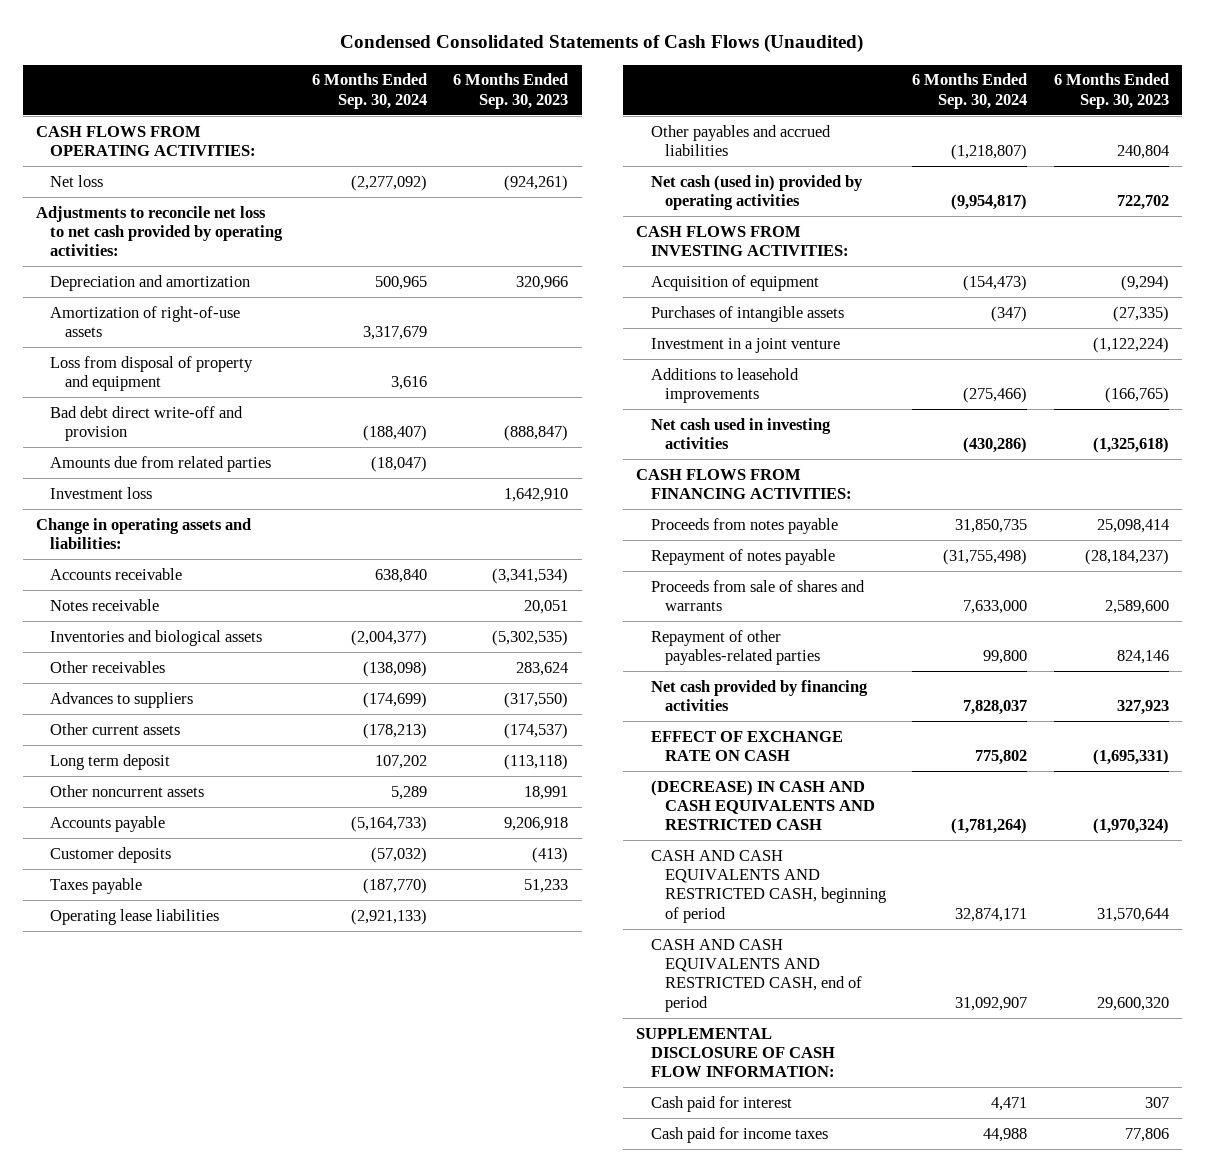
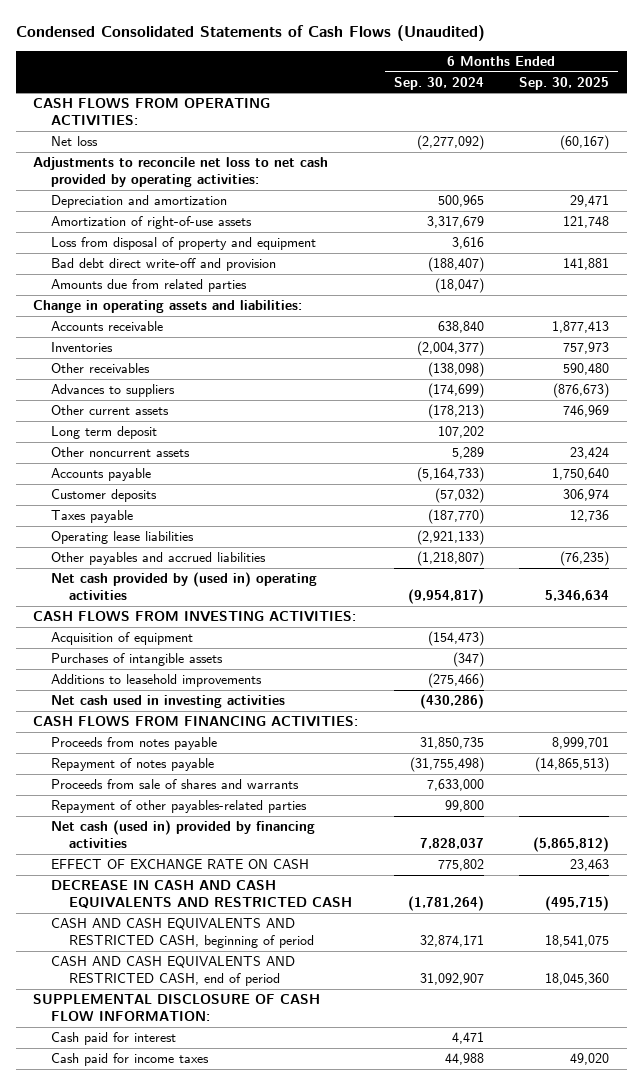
[453,73,569,109] 6 Months Ended Sep. 30, 2023 -> none
none -> [519,76,610,90] Sep. 30, 2025
[50,486,153,499] Investment loss -> none
[50,598,160,611] Notes receivable -> none
[50,629,263,646] Inventories and biological assets -> [51,342,114,353] Inventories
[650,174,863,211] Net cash (used in) provided by operating activities -> [51,572,318,600] Net cash provided by (used in) operating activities
[650,337,840,353] Investment in a joint venture -> none
[650,679,868,712] Net cash provided by financing activities -> [51,820,316,848] Net cash (used in) provided by financing activities
[650,779,875,831] (DECREASE) IN CASH AND CASH EQUIVALENTS AND RESTRICTED CASH -> [51,880,353,909] DECREASE IN CASH AND CASH EQUIVALENTS AND RESTRICTED CASH

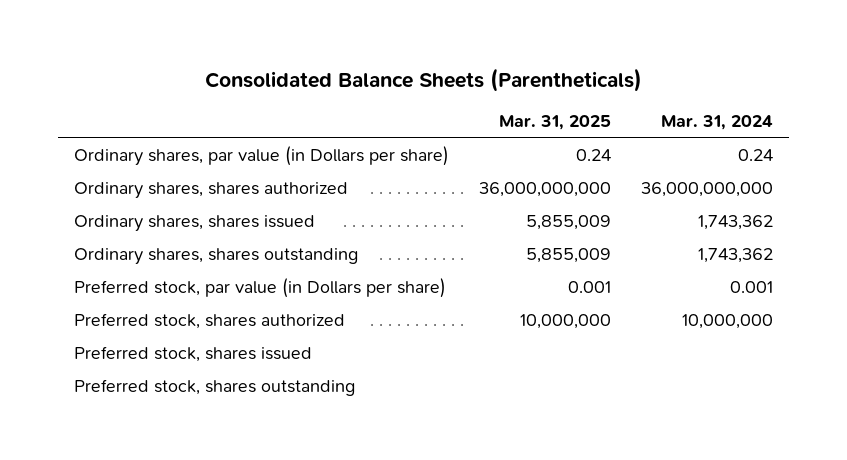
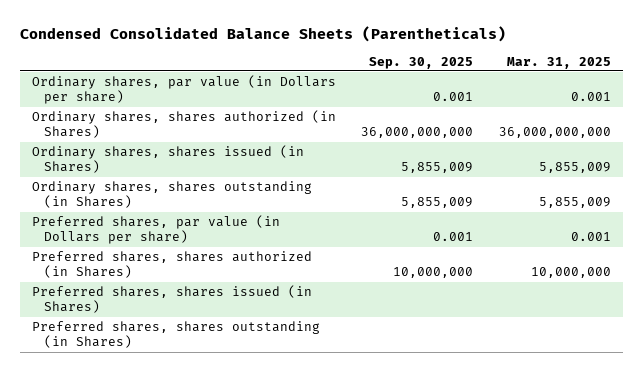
[204,67,642,92] Consolidated Balance Sheets (Parentheticals) -> [19,26,506,43] Condensed Consolidated Balance Sheets (Parentheticals)
[661,115,774,131] Mar. 31, 2024 -> none
none -> [369,56,474,69] Sep. 30, 2025
[576,148,612,161] 0.24 -> [570,92,611,102] 0.001
[73,181,348,199] Ordinary shares, shares authorized -> [32,109,337,139] Ordinary shares, shares authorized (in Shares)
[73,214,315,232] Ordinary shares, shares issued -> [32,144,305,174] Ordinary shares, shares issued (in Shares)
[73,247,358,265] Ordinary shares, shares outstanding -> [32,180,313,209] Ordinary shares, shares outstanding (in Shares)
[73,277,446,298] Preferred stock, par value (in Dollars per share) -> [32,214,281,245] Preferred shares, par value (in Dollars per share)
[73,312,345,329] Preferred stock, shares authorized -> [32,250,313,279] Preferred shares, shares authorized (in Shares)
[73,345,312,362] Preferred stock, shares issued -> [32,284,313,314] Preferred shares, shares issued (in Shares)
[73,378,355,396] Preferred stock, shares outstanding -> [32,320,321,349] Preferred shares, shares outstanding (in Shares)

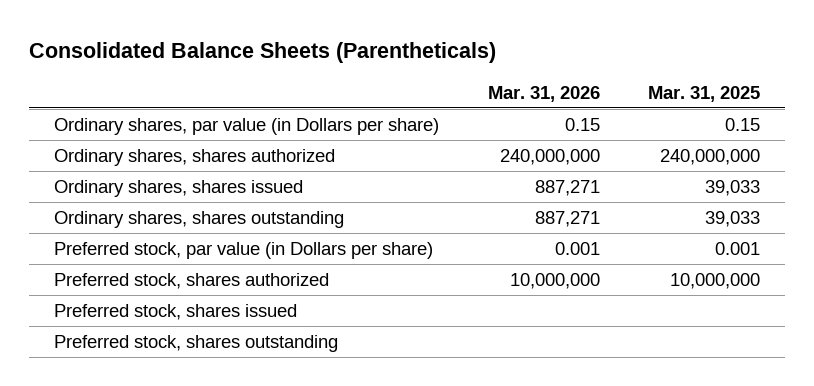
[19,26,506,43] Condensed Consolidated Balance Sheets (Parentheticals) -> [29,42,497,64] Consolidated Balance Sheets (Parentheticals)
[369,56,474,69] Sep. 30, 2025 -> none
none -> [487,85,600,102] Mar. 31, 2026
[570,92,611,102] 0.001 -> [725,117,761,131] 0.15
[32,109,337,139] Ordinary shares, shares authorized (in Shares) -> [53,148,335,166] Ordinary shares, shares authorized
[498,127,611,139] 36,000,000,000 -> [660,148,761,165] 240,000,000
[32,144,305,174] Ordinary shares, shares issued (in Shares) -> [53,179,303,197] Ordinary shares, shares issued
[538,162,611,174] 5,855,009 -> [705,179,761,196] 39,033
[32,180,313,209] Ordinary shares, shares outstanding (in Shares) -> [53,210,344,228] Ordinary shares, shares outstanding
[538,197,611,209] 5,855,009 -> [705,210,761,227] 39,033
[32,214,281,245] Preferred shares, par value (in Dollars per share) -> [53,241,433,259] Preferred stock, par value (in Dollars per share)
[32,250,313,279] Preferred shares, shares authorized (in Shares) -> [53,272,329,289] Preferred stock, shares authorized
[32,284,313,314] Preferred shares, shares issued (in Shares) -> [53,303,297,320] Preferred stock, shares issued
[32,320,321,349] Preferred shares, shares outstanding (in Shares) -> [53,334,338,352] Preferred stock, shares outstanding

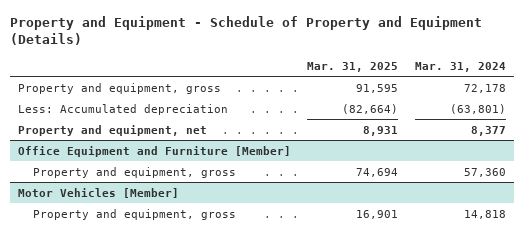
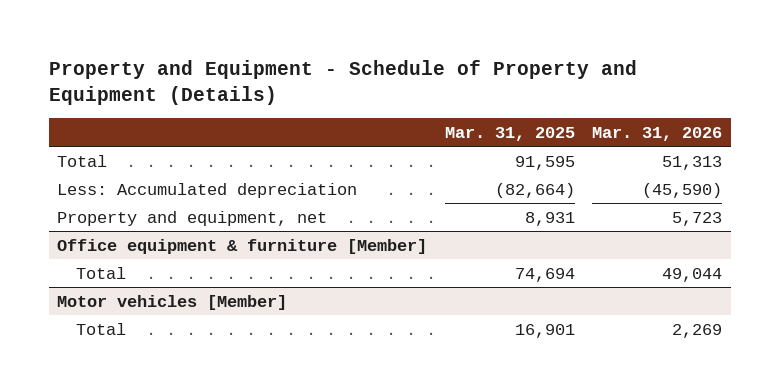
[414,61,506,72] Mar. 31, 2024 -> none
none -> [592,127,723,142] Mar. 31, 2026
[17,82,221,94] Property and equipment, gross -> [57,154,108,167] Total
[17,145,291,157] Office Equipment and Furniture [Member] -> [57,238,428,254] Office equipment & furniture [Member]
[32,166,236,178] Property and equipment, gross -> [75,266,126,279] Total
[17,187,179,198] Motor Vehicles [Member] -> [57,294,288,310] Motor vehicles [Member]
[32,208,236,220] Property and equipment, gross -> [75,322,126,335] Total

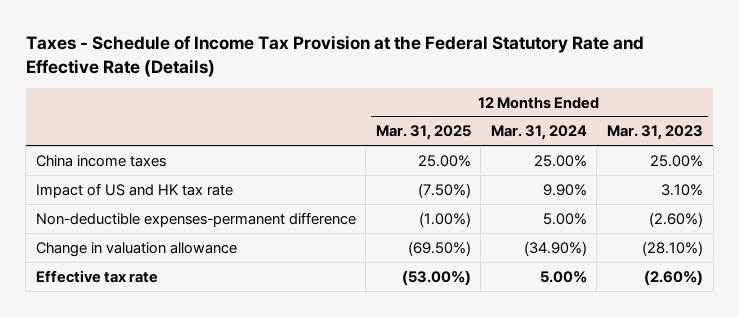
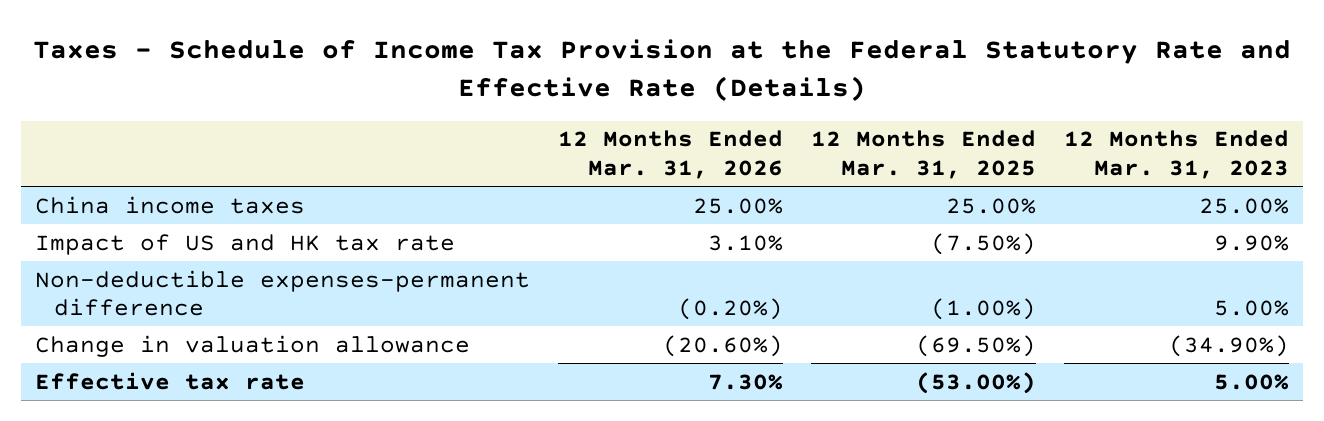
[490,125,587,141] Mar. 31, 2024 -> none
none -> [557,130,783,179] 12 Months Ended Mar. 31, 2026
[661,183,704,196] 3.10% -> [1214,234,1290,251] 9.90%
[649,211,704,227] (2.60%) -> [1214,300,1290,317] 5.00%
[642,240,704,256] (28.10%) -> [1169,334,1290,357] (34.90%)
[644,269,704,285] (2.60%) -> [1214,373,1290,390] 5.00%

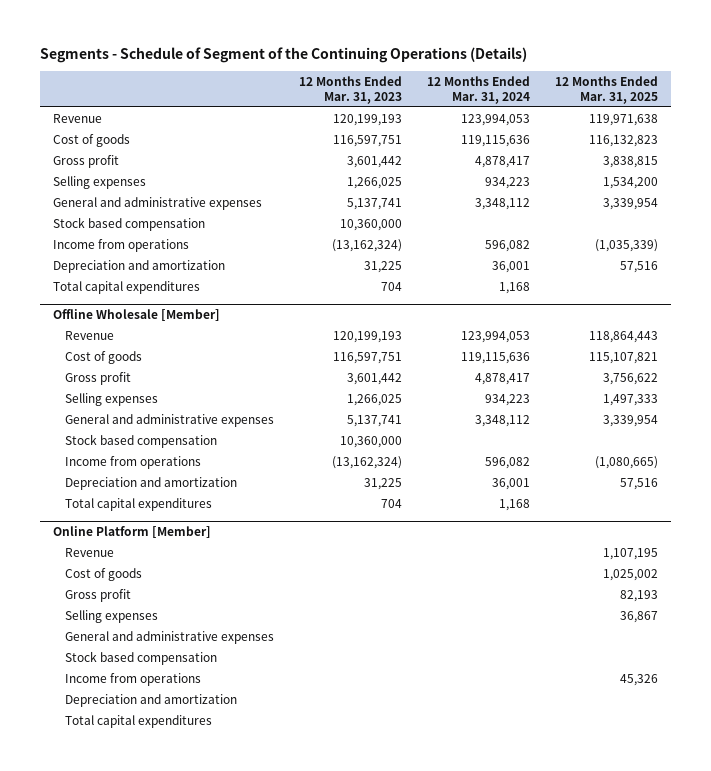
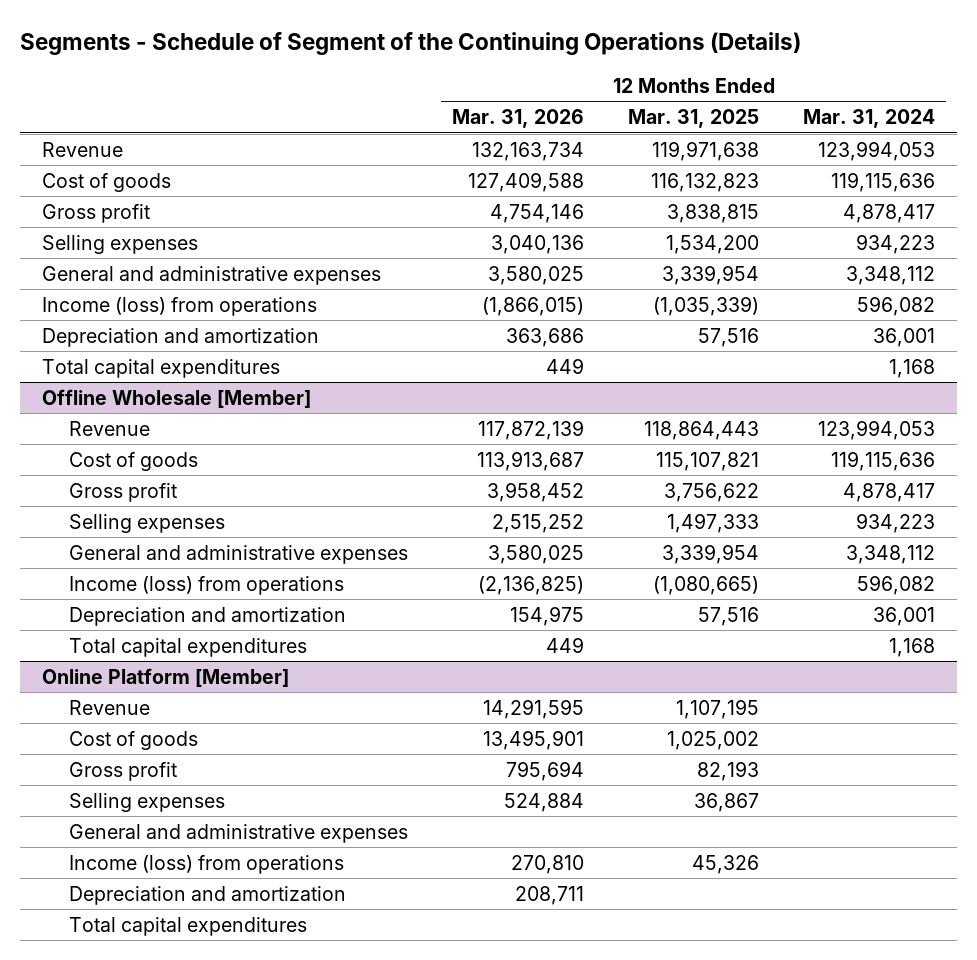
[299,75,403,104] 12 Months Ended Mar. 31, 2023 -> none
none -> [452,109,585,129] Mar. 31, 2026
[52,216,205,231] Stock based compensation -> none
[52,238,189,252] Income from operations -> [41,296,317,316] Income (loss) from operations
[65,433,218,448] Stock based compensation -> none
[65,455,202,469] Income from operations -> [69,575,345,595] Income (loss) from operations
[65,650,218,665] Stock based compensation -> none
[65,672,202,686] Income from operations -> [69,854,345,874] Income (loss) from operations

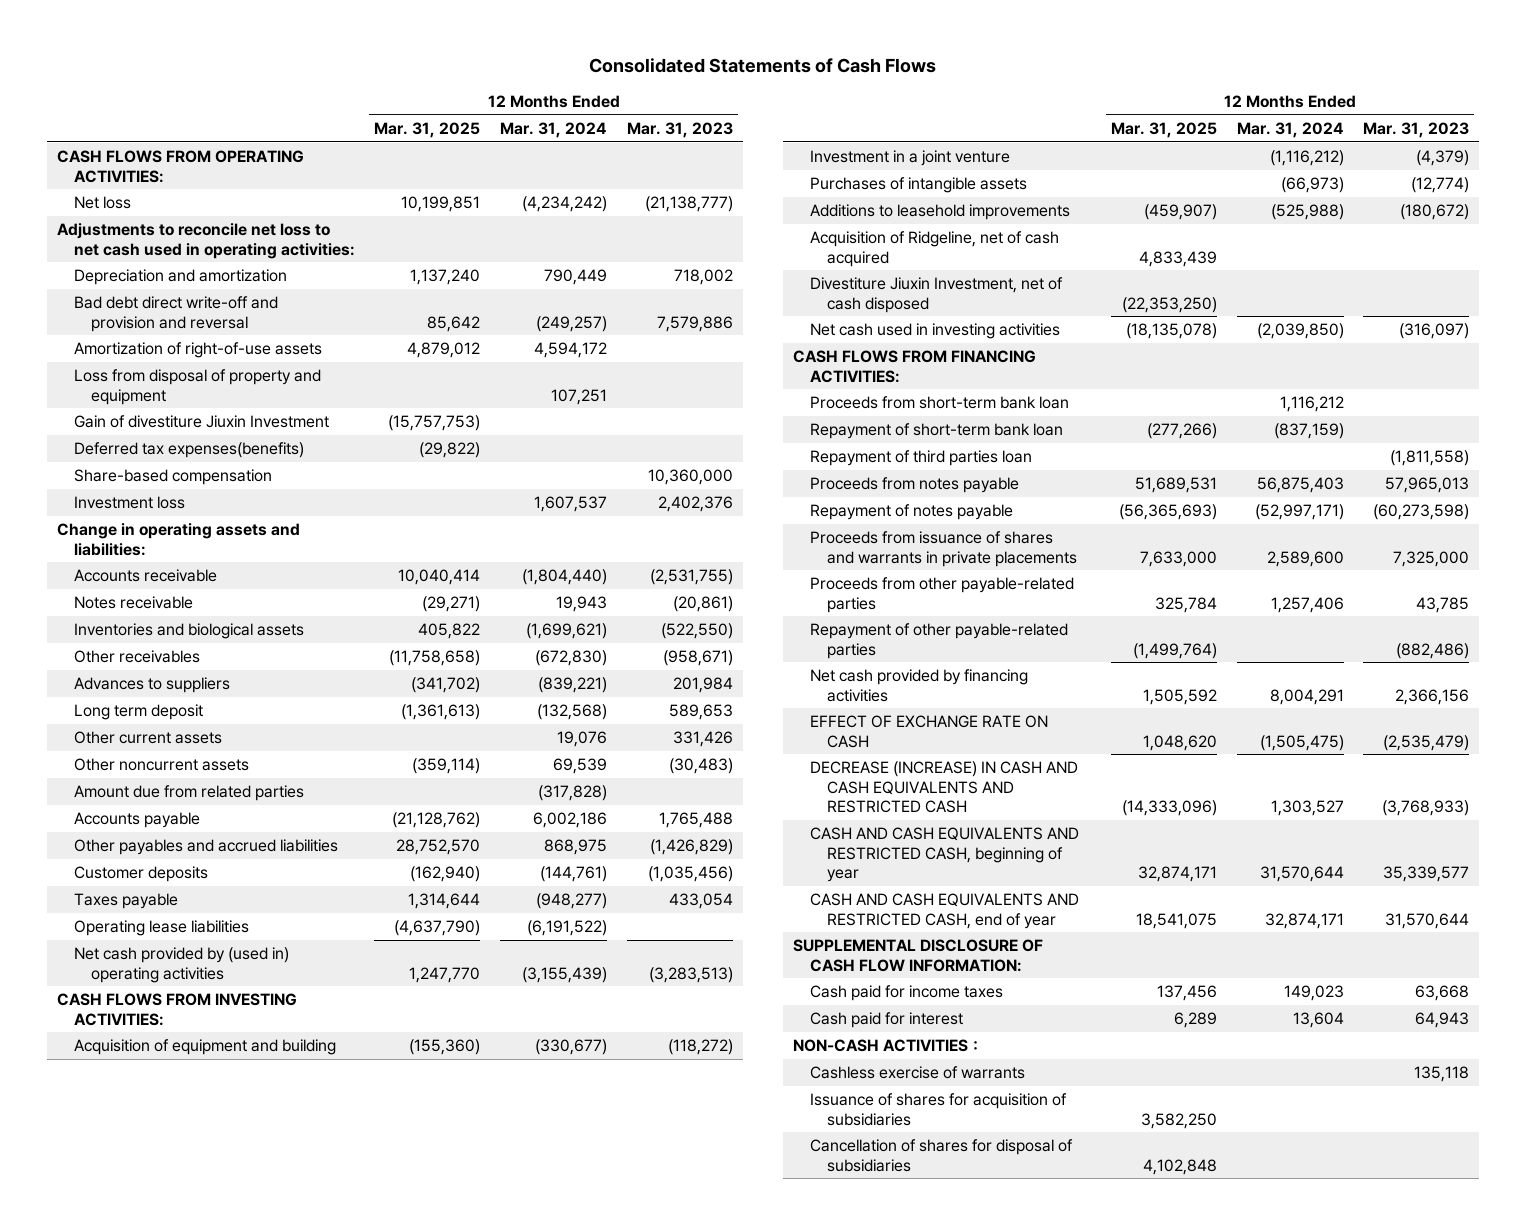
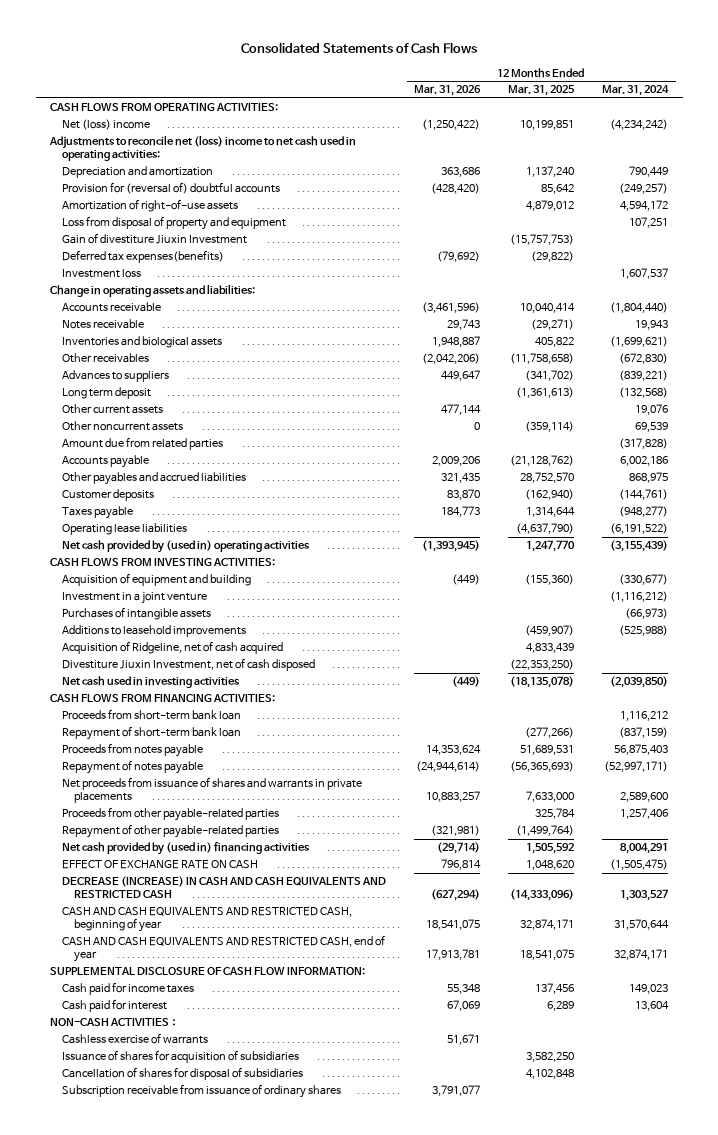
[626,122,733,139] Mar. 31, 2023 -> none
none -> [414,85,482,97] Mar. 31, 2026
[73,196,131,210] Net loss -> [61,119,150,131] Net (loss) income
[56,223,355,259] Adjustments to reconcile net loss to net cash used in operating activities: -> [48,135,356,162] Adjustments to reconcile net (loss) income to net cash used in operating activities:
[73,296,278,332] Bad debt direct write-off and provision and reversal -> [61,182,280,195] Provision for (reversal of) doubtful accounts
[73,469,272,486] Share-based compensation -> none
[810,450,1033,467] Repayment of third parties loan -> none
[810,531,1078,567] Proceeds from issuance of shares and warrants in private placements -> [61,777,362,804] Net proceeds from issuance of shares and warrants in private placements
[810,669,1029,702] Net cash provided by financing activities -> [61,842,310,856] Net cash provided by (used in) financing activities
none -> [61,1084,341,1099] Subscription receivable from issuance of ordinary shares

